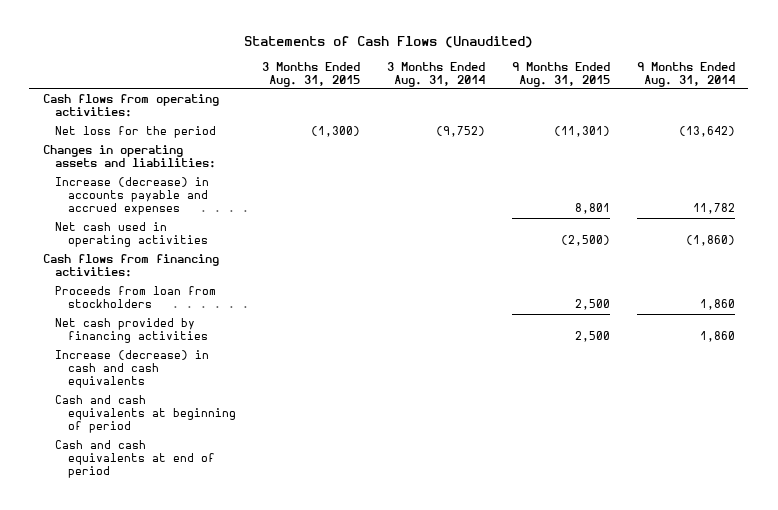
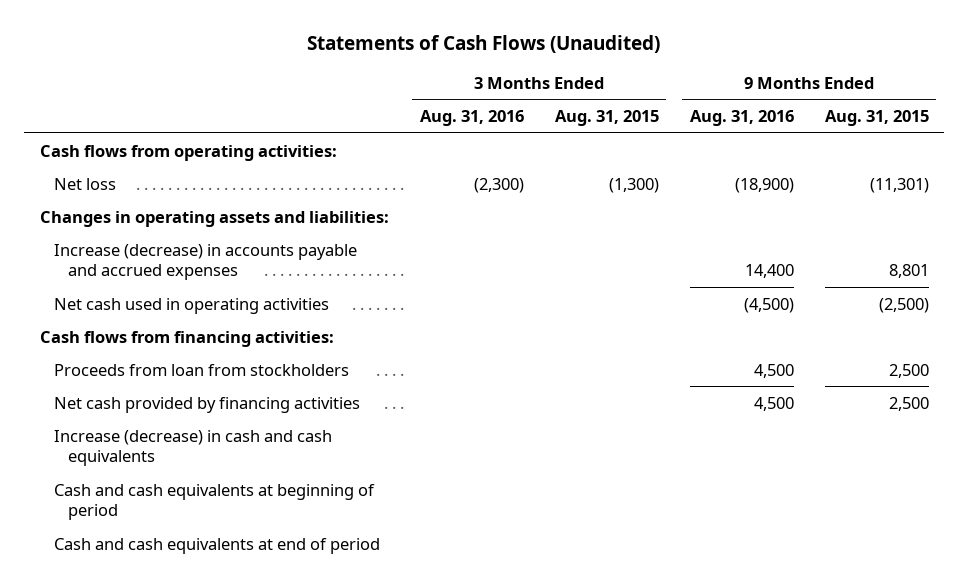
[387,61,486,87] 3 Months Ended Aug. 31, 2014 -> none
[636,61,735,87] 9 Months Ended Aug. 31, 2014 -> none
none -> [419,110,524,127] Aug. 31, 2016
none -> [689,110,794,127] Aug. 31, 2016
[55,126,217,139] Net loss for the period -> [53,177,116,190] Net loss

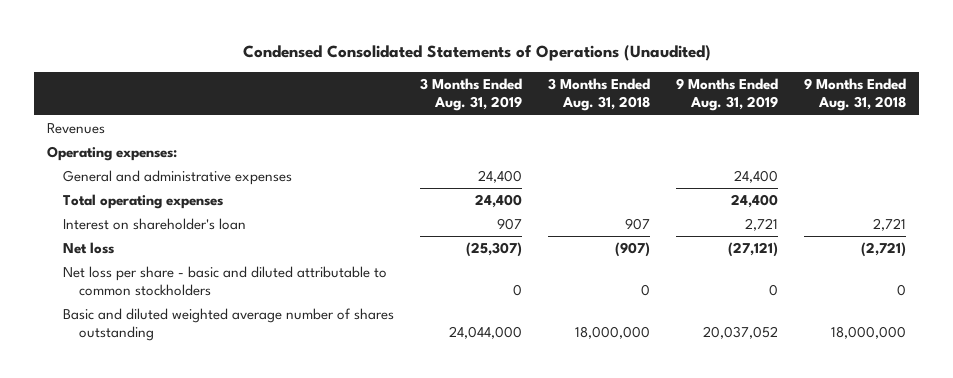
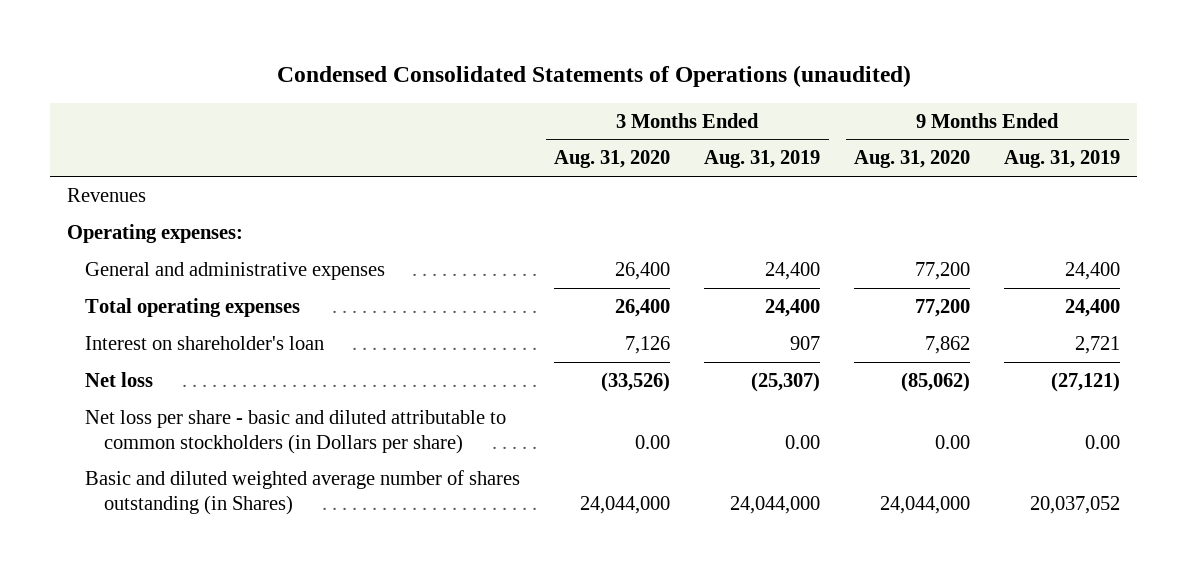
[242,45,711,62] Condensed Consolidated Statements of Operations (Unaudited) -> [276,65,911,88] Condensed Consolidated Statements of Operations (unaudited)
[548,78,651,112] 3 Months Ended Aug. 31, 2018 -> none
[804,78,907,112] 9 Months Ended Aug. 31, 2018 -> none
none -> [554,150,671,169] Aug. 31, 2020
none -> [854,150,971,169] Aug. 31, 2020
[63,266,388,297] Net loss per share - basic and diluted attributable to common stockholders -> [85,409,507,454] Net loss per share - basic and diluted attributable to common stockholders (in Dollars per share)
[513,284,523,297] 0 -> [785,434,821,449] 0.00
[769,284,779,297] 0 -> [1085,434,1121,449] 0.00
[63,308,395,342] Basic and diluted weighted average number of shares outstanding -> [85,469,521,515] Basic and diluted weighted average number of shares outstanding (in Shares)

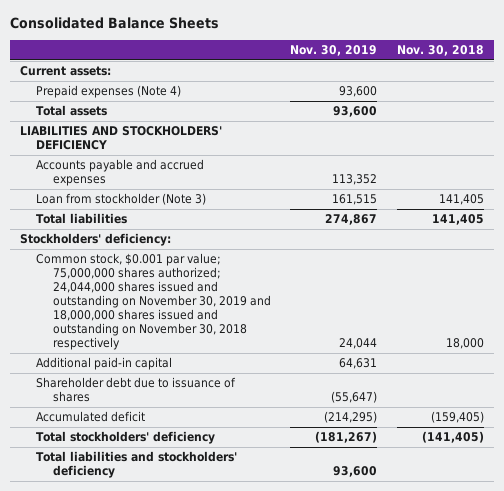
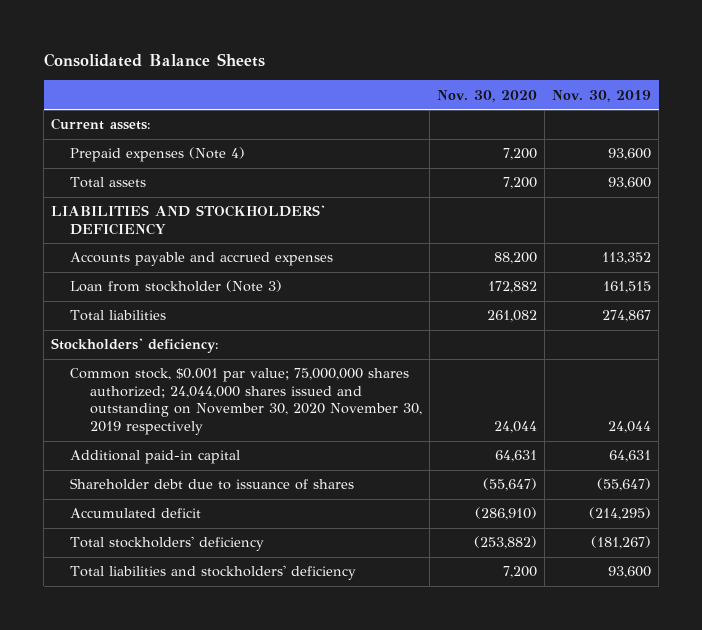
[397,44,485,56] Nov. 30, 2018 -> none
none -> [436,89,537,102] Nov. 30, 2020
[36,253,271,350] Common stock, $0.001 par value; 75,000,000 shares authorized; 24,044,000 shares issued and outstanding on November 30, 2019 and 18,000,000 shares issued and outstanding on November 30, 2018 respectively -> [70,368,422,436] Common stock, $0.001 par value; 75,000,000 shares authorized; 24,044,000 shares issued and outstanding on November 30, 2020 November 30, 2019 respectively

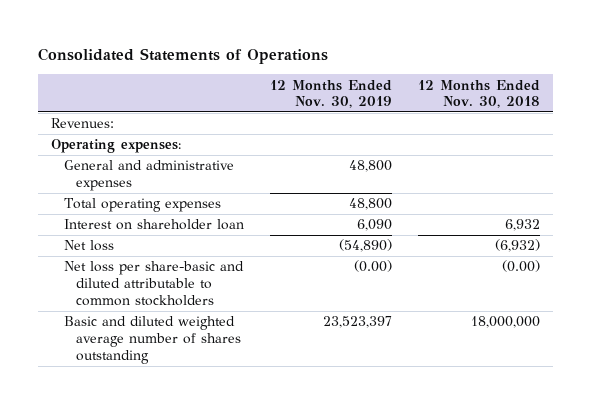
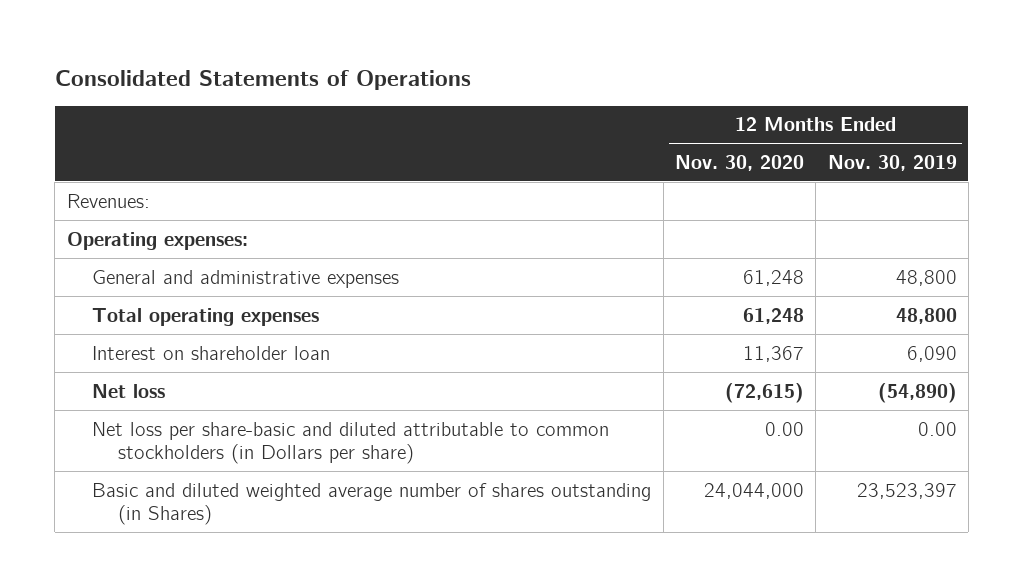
[417,79,540,109] 12 Months Ended Nov. 30, 2018 -> none
none -> [675,154,805,171] Nov. 30, 2020
[63,261,244,306] Net loss per share-basic and diluted attributable to common stockholders -> [92,421,610,465] Net loss per share-basic and diluted attributable to common stockholders (in Dollars per share)
[353,260,392,273] (0.00) -> [917,421,957,436] 0.00
[63,316,242,364] Basic and diluted weighted average number of shares outstanding -> [92,482,652,526] Basic and diluted weighted average number of shares outstanding (in Shares)

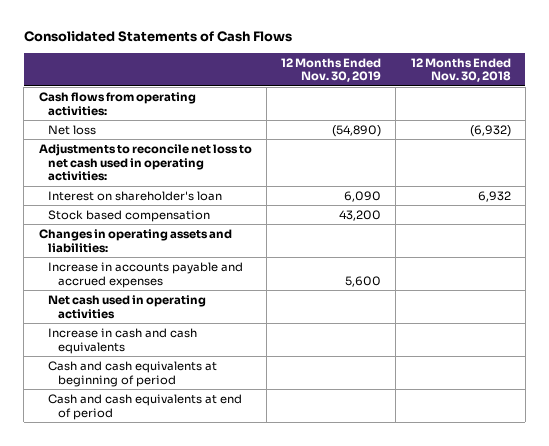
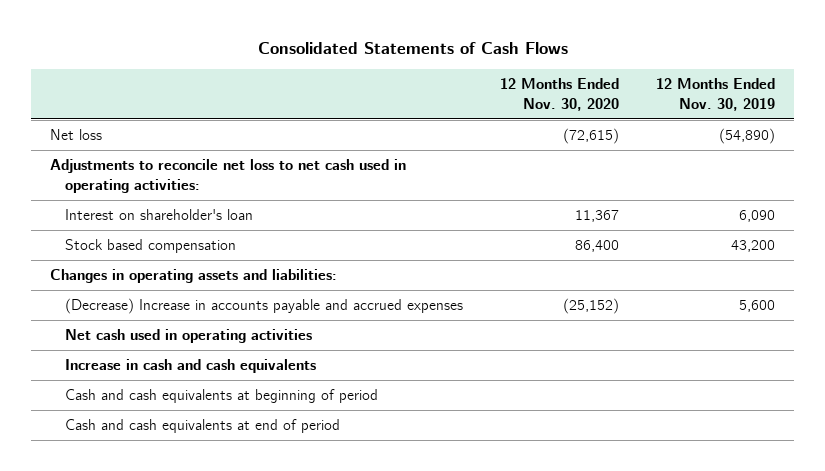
[410,57,511,83] 12 Months Ended Nov. 30, 2018 -> none
none -> [499,78,619,111] 12 Months Ended Nov. 30, 2020
[38,91,196,116] Cash flows from operating activities: -> none
[48,261,244,288] Increase in accounts payable and accrued expenses -> [64,298,463,315] (Decrease) Increase in accounts payable and accrued expenses

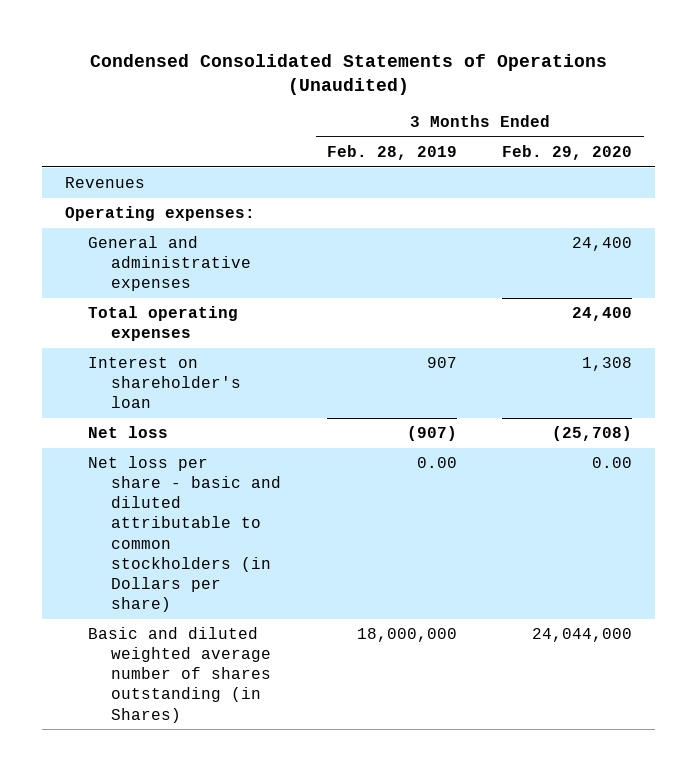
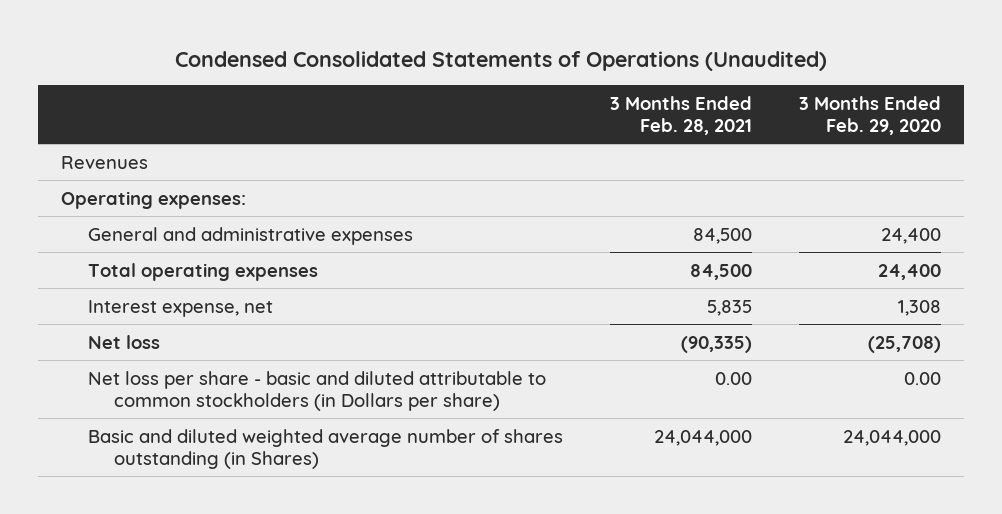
[326,144,457,160] Feb. 28, 2019 -> none
none -> [609,95,752,135] 3 Months Ended Feb. 28, 2021
[88,357,242,409] Interest on shareholder's loan -> [87,299,273,317] Interest expense, net

